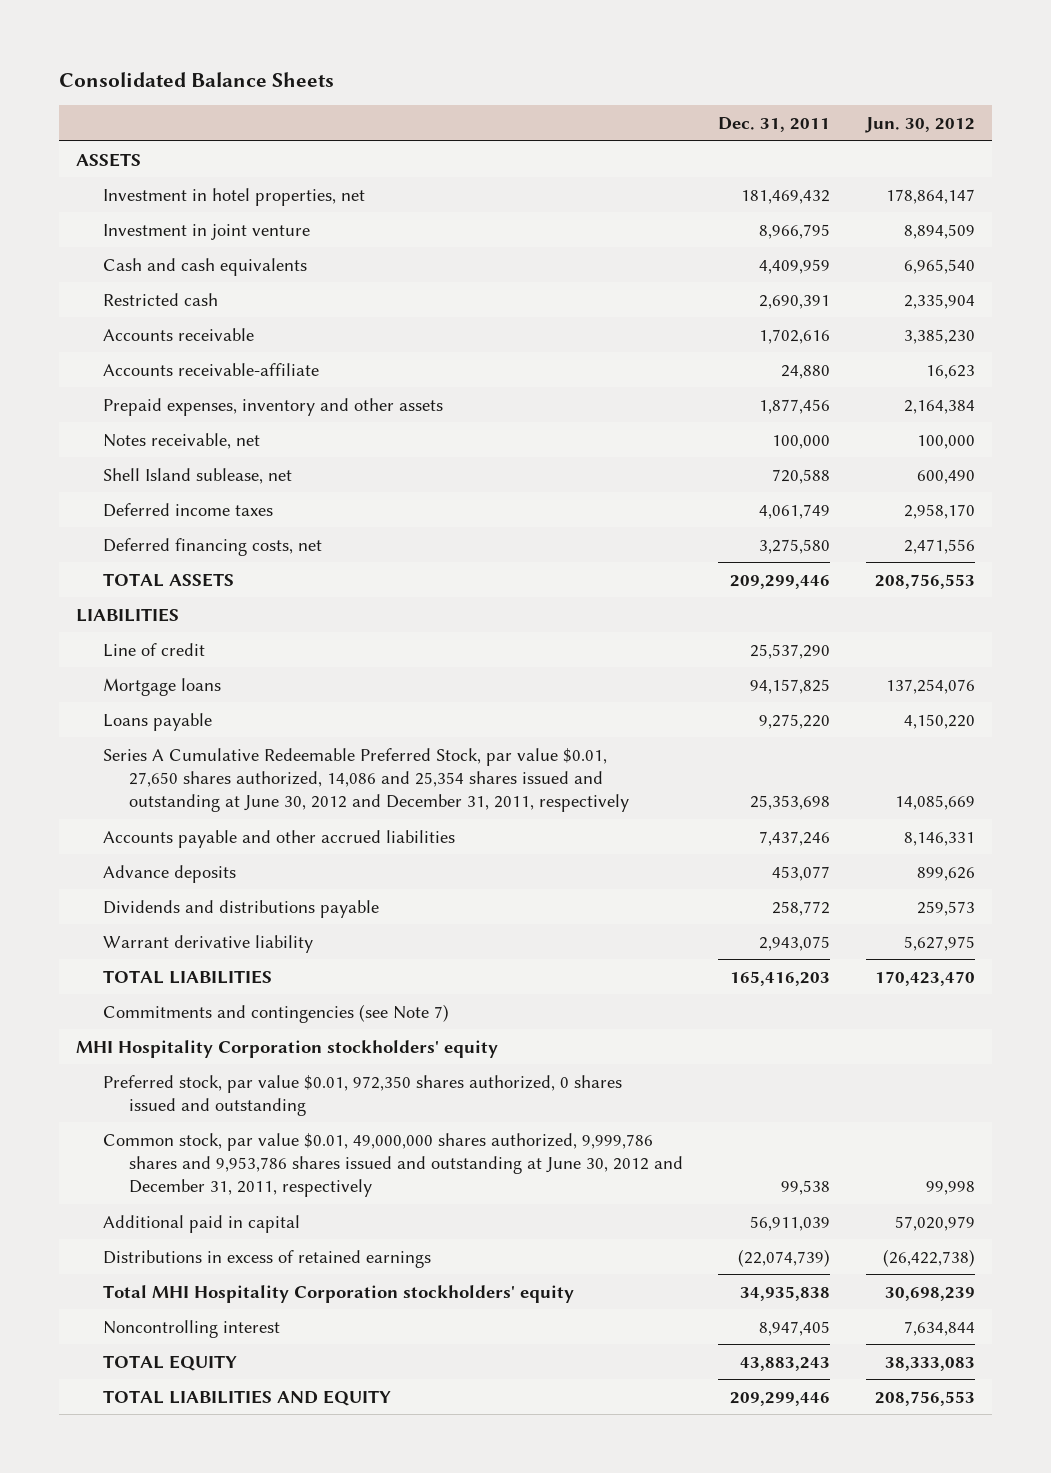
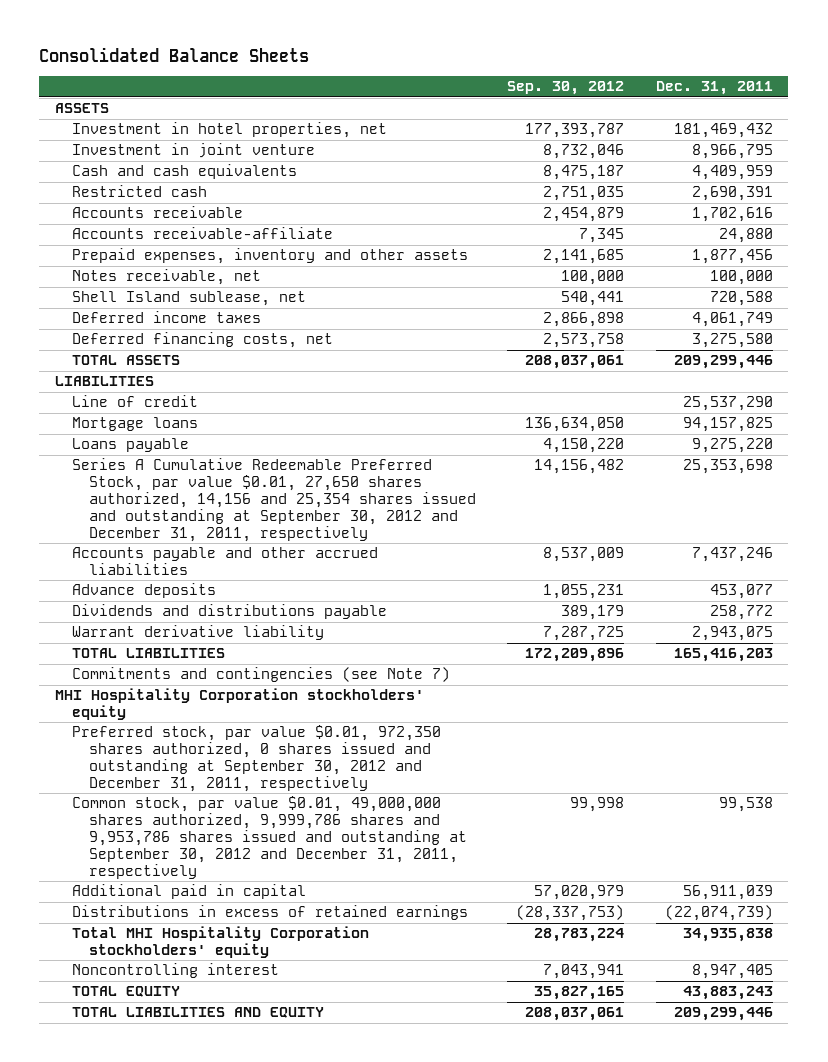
[864,116,975,133] Jun. 30, 2012 -> none
none -> [507,81,625,96] Sep. 30, 2012
[102,747,630,813] Series A Cumulative Redeemable Preferred Stock, par value $0.01, 27,650 shares authorized, 14,086 and 25,354 shares issued and outstanding at June 30, 2012 and December 31, 2011, respectively -> [71,458,476,542] Series A Cumulative Redeemable Preferred Stock, par value $0.01, 27,650 shares authorized, 14,156 and 25,354 shares issued and outstanding at September 30, 2012 and December 31, 2011, respectively
[102,1074,622,1116] Preferred stock, par value $0.01, 972,350 shares authorized, 0 shares issued and outstanding -> [71,725,441,792] Preferred stock, par value $0.01, 972,350 shares authorized, 0 shares issued and outstanding at September 30, 2012 and December 31, 2011, respectively
[102,1132,684,1198] Common stock, par value $0.01, 49,000,000 shares authorized, 9,999,786 shares and 9,953,786 shares issued and outstanding at June 30, 2012 and December 31, 2011, respectively -> [71,796,467,879] Common stock, par value $0.01, 49,000,000 shares authorized, 9,999,786 shares and 9,953,786 shares issued and outstanding at September 30, 2012 and December 31, 2011, respectively

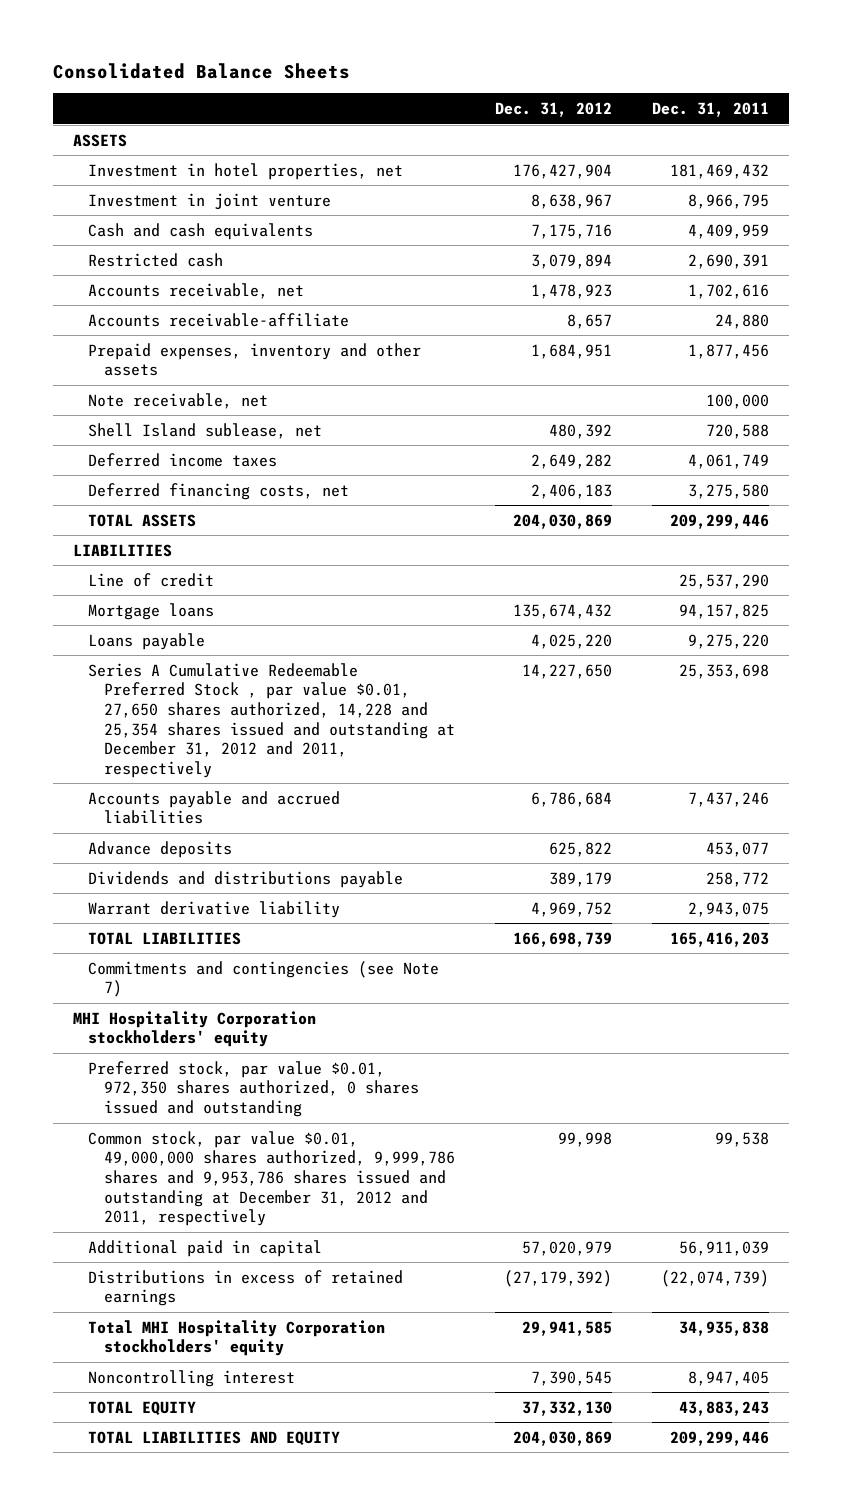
[507,81,625,96] Sep. 30, 2012 -> none
none -> [494,102,612,118] Dec. 31, 2012
[71,206,243,219] Accounts receivable -> [88,282,305,299] Accounts receivable, net
[71,269,261,286] Notes receivable, net -> [88,392,269,409] Note receivable, net
[71,458,476,542] Series A Cumulative Redeemable Preferred Stock, par value $0.01, 27,650 shares authorized, 14,156 and 25,354 shares issued and outstanding at September 30, 2012 and December 31, 2011, respectively -> [88,662,455,778] Series A Cumulative Redeemable Preferred Stock , par value $0.01, 27,650 shares authorized, 14,228 and 25,354 shares issued and outstanding at December 31, 2012 and 2011, respectively
[71,547,378,576] Accounts payable and other accrued liabilities -> [88,790,341,825] Accounts payable and accrued liabilities
[71,725,441,792] Preferred stock, par value $0.01, 972,350 shares authorized, 0 shares issued and outstanding at September 30, 2012 and December 31, 2011, respectively -> [88,1060,419,1117] Preferred stock, par value $0.01, 972,350 shares authorized, 0 shares issued and outstanding
[71,796,467,879] Common stock, par value $0.01, 49,000,000 shares authorized, 9,999,786 shares and 9,953,786 shares issued and outstanding at September 30, 2012 and December 31, 2011, respectively -> [88,1130,455,1227] Common stock, par value $0.01, 49,000,000 shares authorized, 9,999,786 shares and 9,953,786 shares issued and outstanding at December 31, 2012 and 2011, respectively

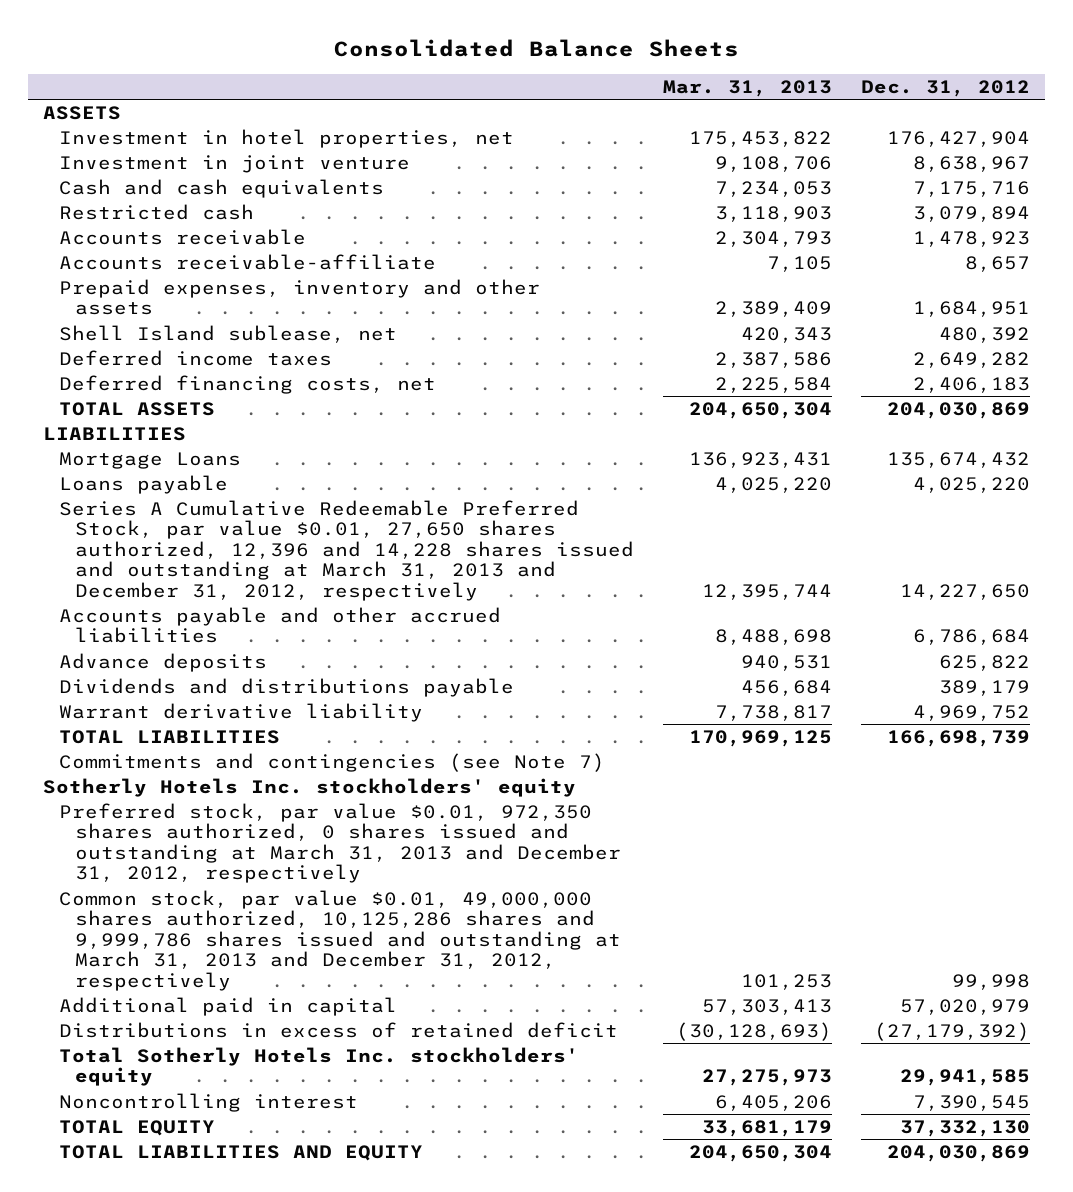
[652,102,770,118] Dec. 31, 2011 -> none
none -> [662,79,832,97] Mar. 31, 2013
[88,282,305,299] Accounts receivable, net -> [58,228,306,245] Accounts receivable
[88,392,269,409] Note receivable, net -> none
[88,572,215,587] Line of credit -> none
[88,602,215,620] Mortgage loans -> [58,451,241,469] Mortgage Loans
[88,662,455,778] Series A Cumulative Redeemable Preferred Stock , par value $0.01, 27,650 shares authorized, 14,228 and 25,354 shares issued and outstanding at December 31, 2012 and 2011, respectively -> [58,499,634,601] Series A Cumulative Redeemable Preferred Stock, par value $0.01, 27,650 shares authorized, 12,396 and 14,228 shares issued and outstanding at March 31, 2013 and December 31, 2012, respectively
[88,790,341,825] Accounts payable and accrued liabilities -> [58,606,501,644] Accounts payable and other accrued liabilities
[72,1010,316,1048] MHI Hospitality Corporation stockholders' equity -> [43,777,577,797] Sotherly Hotels Inc. stockholders' equity
[88,1060,419,1117] Preferred stock, par value $0.01, 972,350 shares authorized, 0 shares issued and outstanding -> [58,802,621,884] Preferred stock, par value $0.01, 972,350 shares authorized, 0 shares issued and outstanding at March 31, 2013 and December 31, 2012, respectively
[88,1130,455,1227] Common stock, par value $0.01, 49,000,000 shares authorized, 9,999,786 shares and 9,953,786 shares issued and outstanding at December 31, 2012 and 2011, respectively -> [58,889,621,991] Common stock, par value $0.01, 49,000,000 shares authorized, 10,125,286 shares and 9,999,786 shares issued and outstanding at March 31, 2013 and December 31, 2012, respectively
[88,1269,404,1307] Distributions in excess of retained earnings -> [58,1021,618,1038] Distributions in excess of retained deficit
[88,1319,386,1357] Total MHI Hospitality Corporation stockholders' equity -> [58,1046,579,1087] Total Sotherly Hotels Inc. stockholders' equity

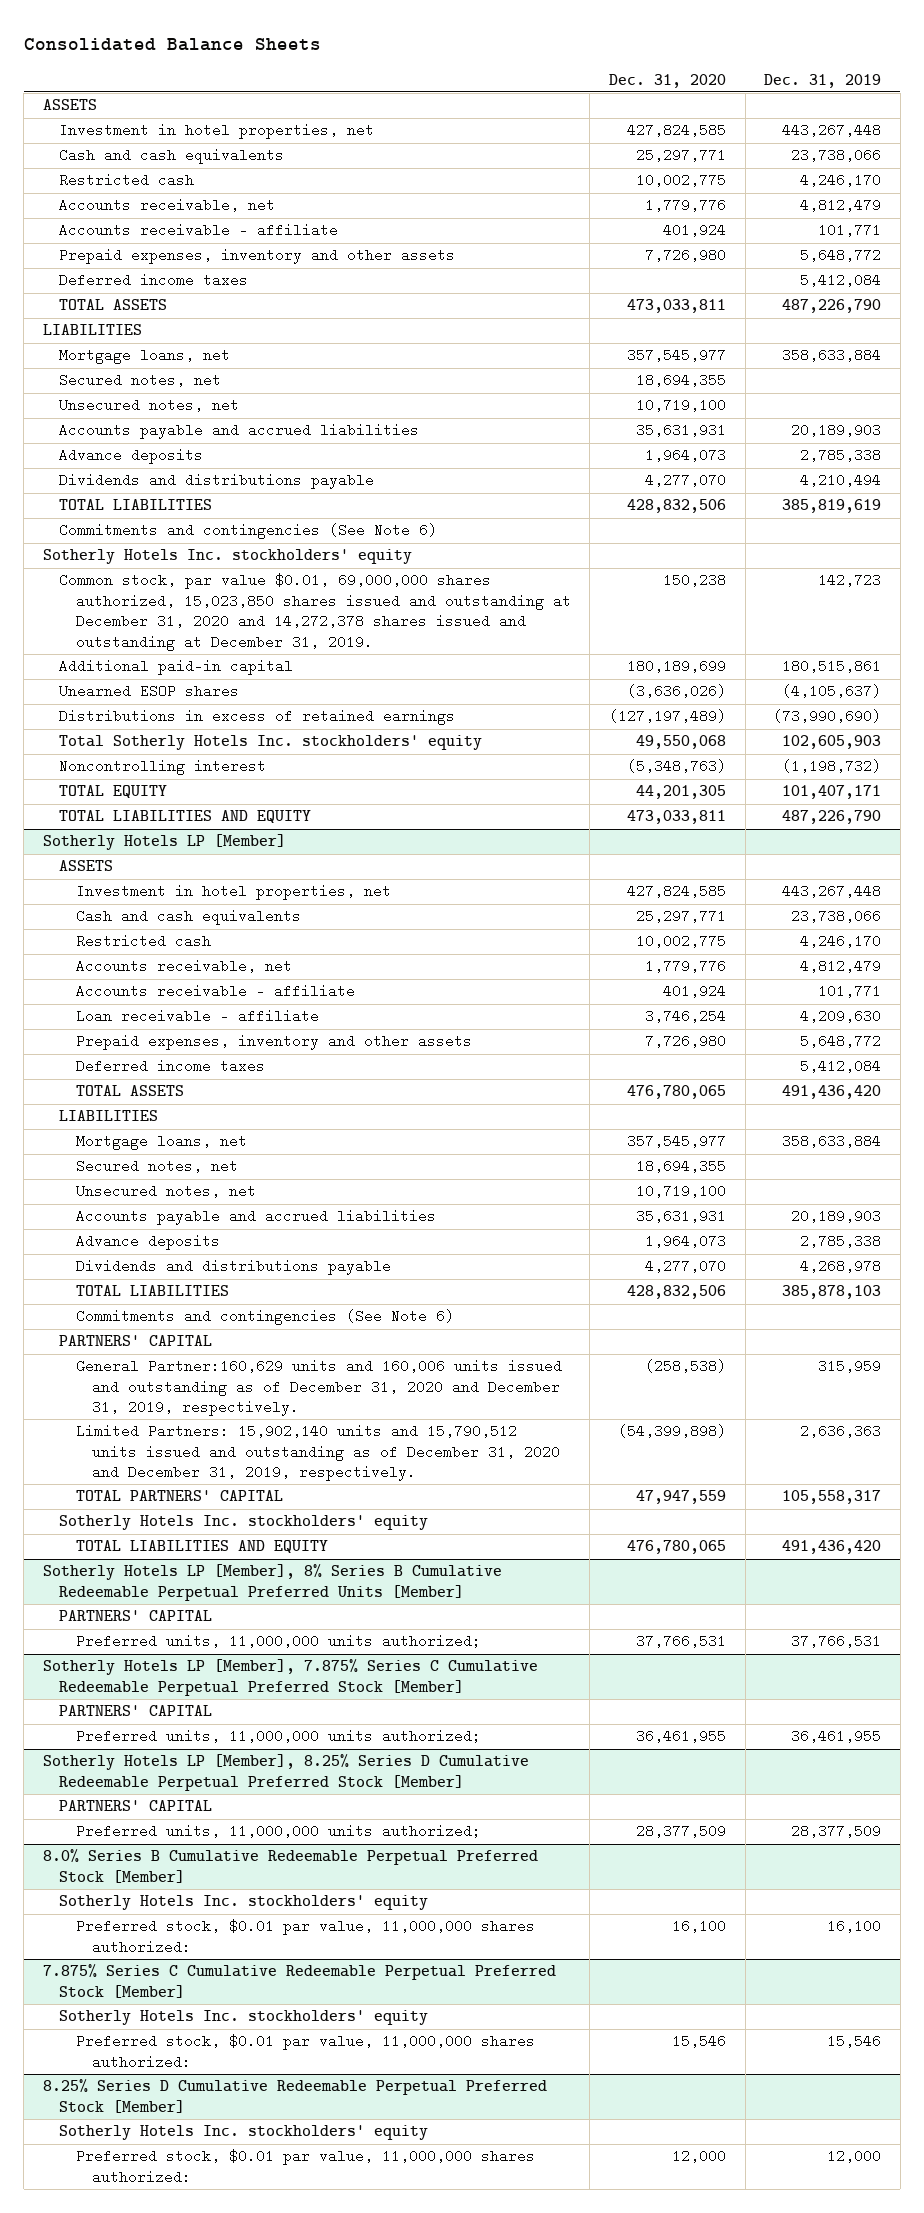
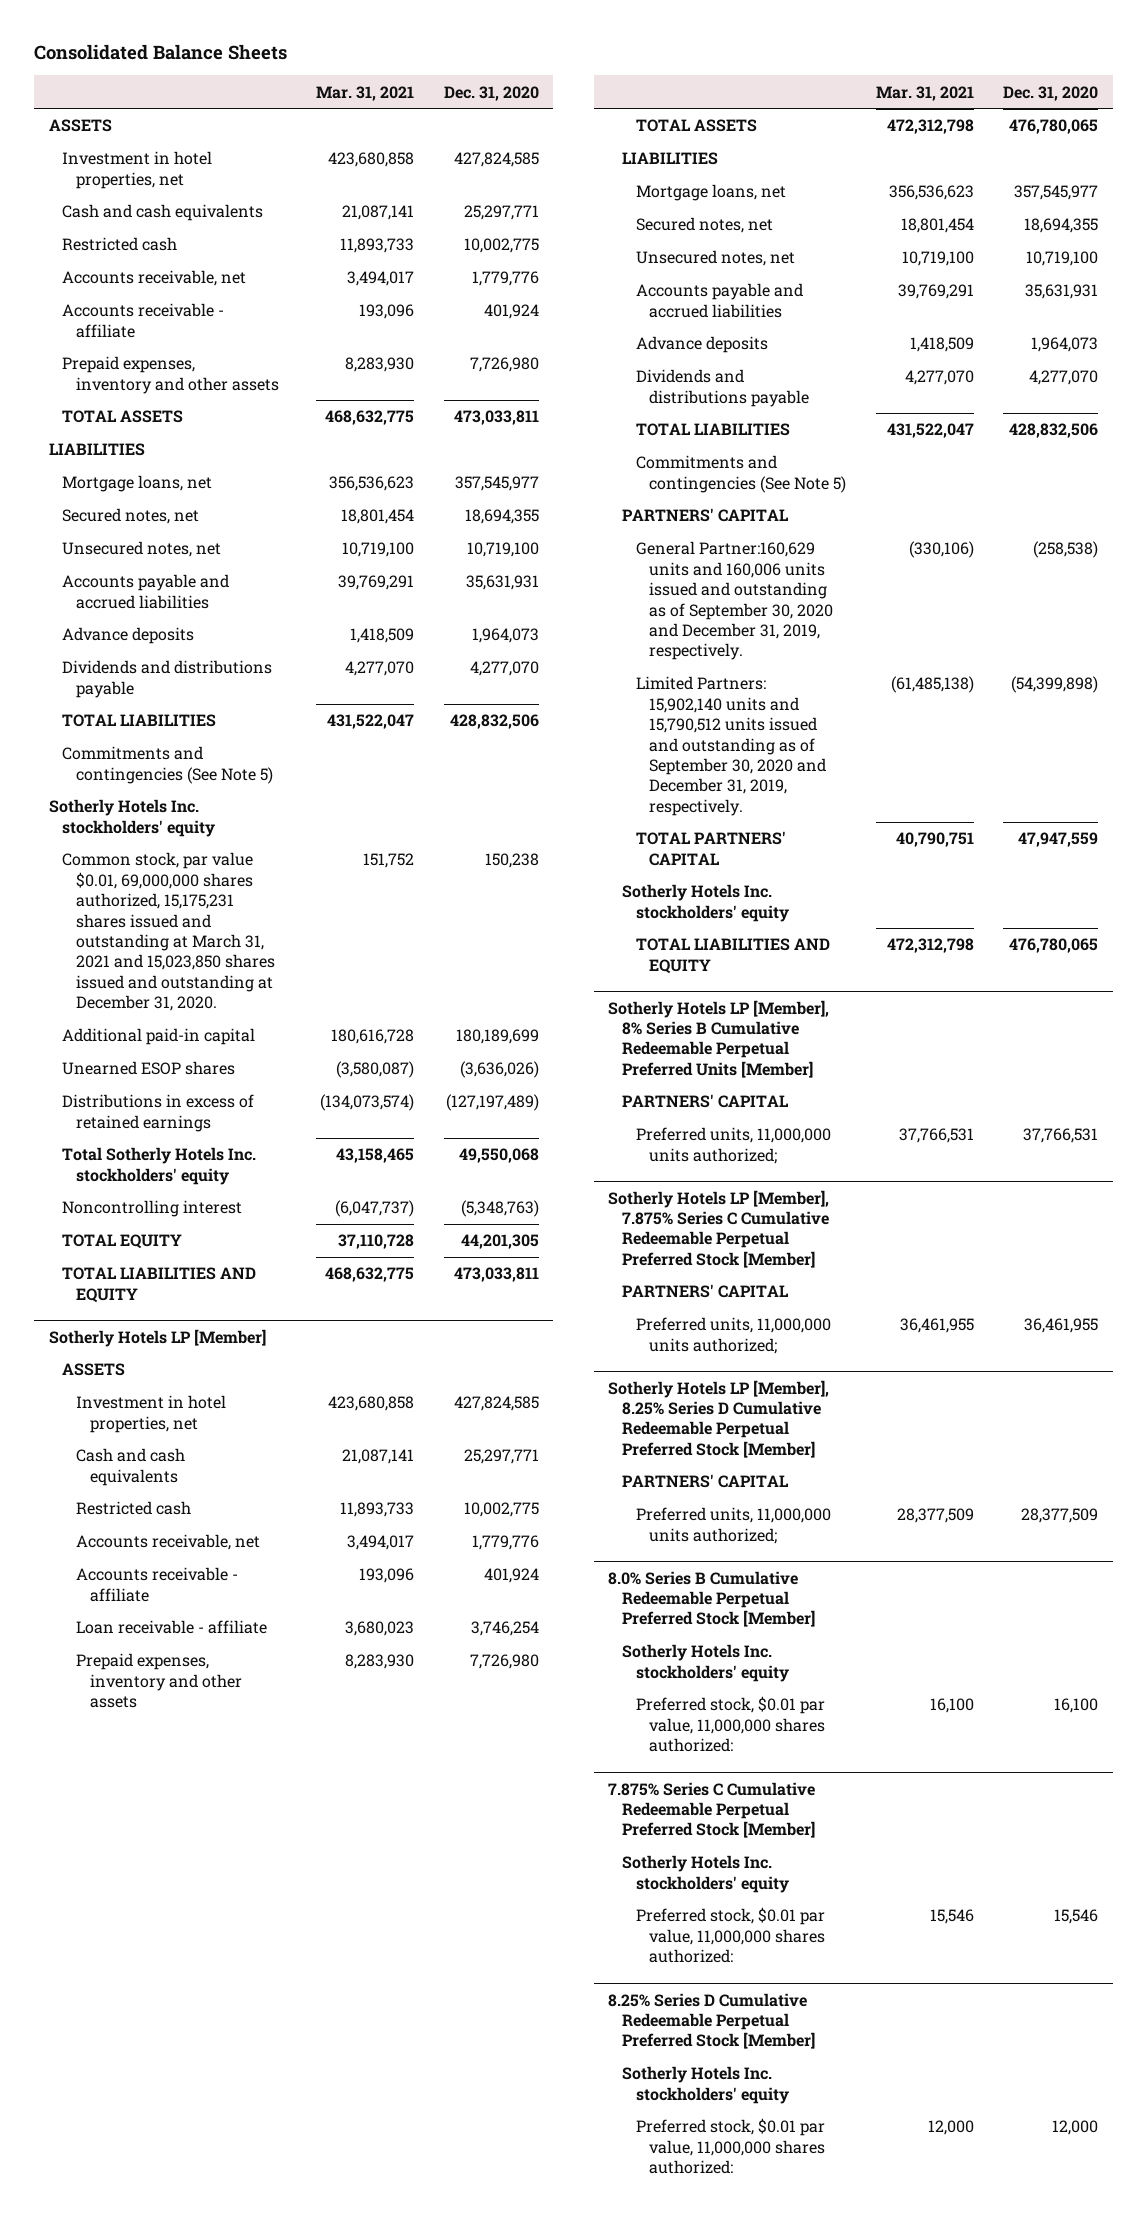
[764,73,882,88] Dec. 31, 2019 -> none
none -> [316,85,415,101] Mar. 31, 2021
[59,273,249,288] Deferred income taxes -> none
[59,523,438,540] Commitments and contingencies (See Note 6) -> [62,746,274,784] Commitments and contingencies (See Note 5)
[59,573,571,651] Common stock, par value $0.01, 69,000,000 shares authorized, 15,023,850 shares issued and outstanding at December 31, 2020 and 14,272,378 shares issued and outstanding at December 31, 2019. -> [62,852,276,1012] Common stock, par value $0.01, 69,000,000 shares authorized, 15,175,231 shares issued and outstanding at March 31, 2021 and 15,023,850 shares issued and outstanding at December 31, 2020.
[75,1059,265,1074] Deferred income taxes -> none
[75,1309,454,1326] Commitments and contingencies (See Note 6) -> [635,455,847,493] Commitments and contingencies (See Note 5)
[75,1359,562,1417] General Partner:160,629 units and 160,006 units issued and outstanding as of December 31, 2020 and December 31, 2019, respectively. -> [635,541,834,661] General Partner:160,629 units and 160,006 units issued and outstanding as of September 30, 2020 and December 31, 2019, respectively.
[75,1424,560,1482] Limited Partners: 15,902,140 units and 15,790,512 units issued and outstanding as of December 31, 2020 and December 31, 2019, respectively. -> [635,676,827,816] Limited Partners: 15,902,140 units and 15,790,512 units issued and outstanding as of September 30, 2020 and December 31, 2019, respectively.

